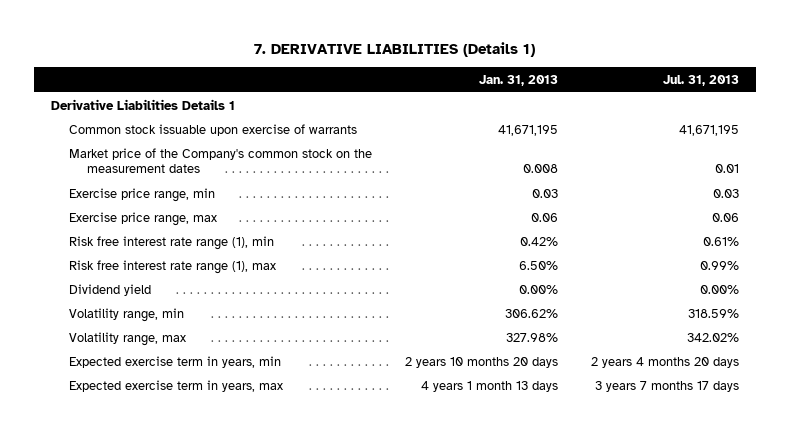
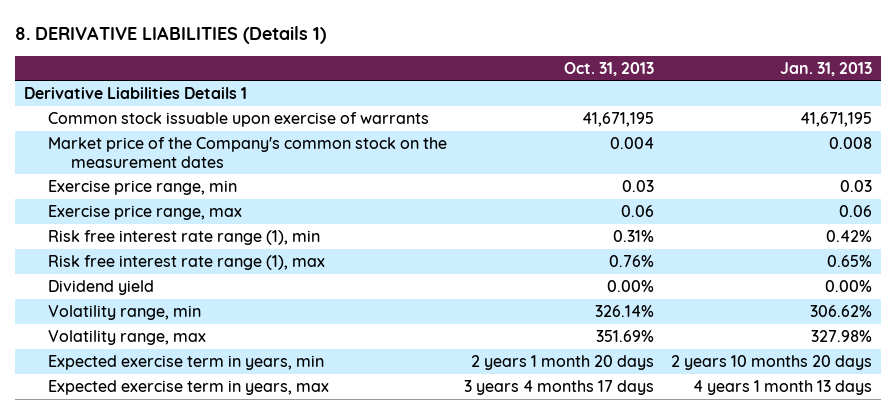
[254,42,536,58] 7. DERIVATIVE LIABILITIES (Details 1) -> [15,25,327,44] 8. DERIVATIVE LIABILITIES (Details 1)
[663,74,740,86] Jul. 31, 2013 -> none
none -> [563,61,654,76] Oct. 31, 2013
[519,260,559,270] 6.50% -> [827,254,873,267] 0.65%

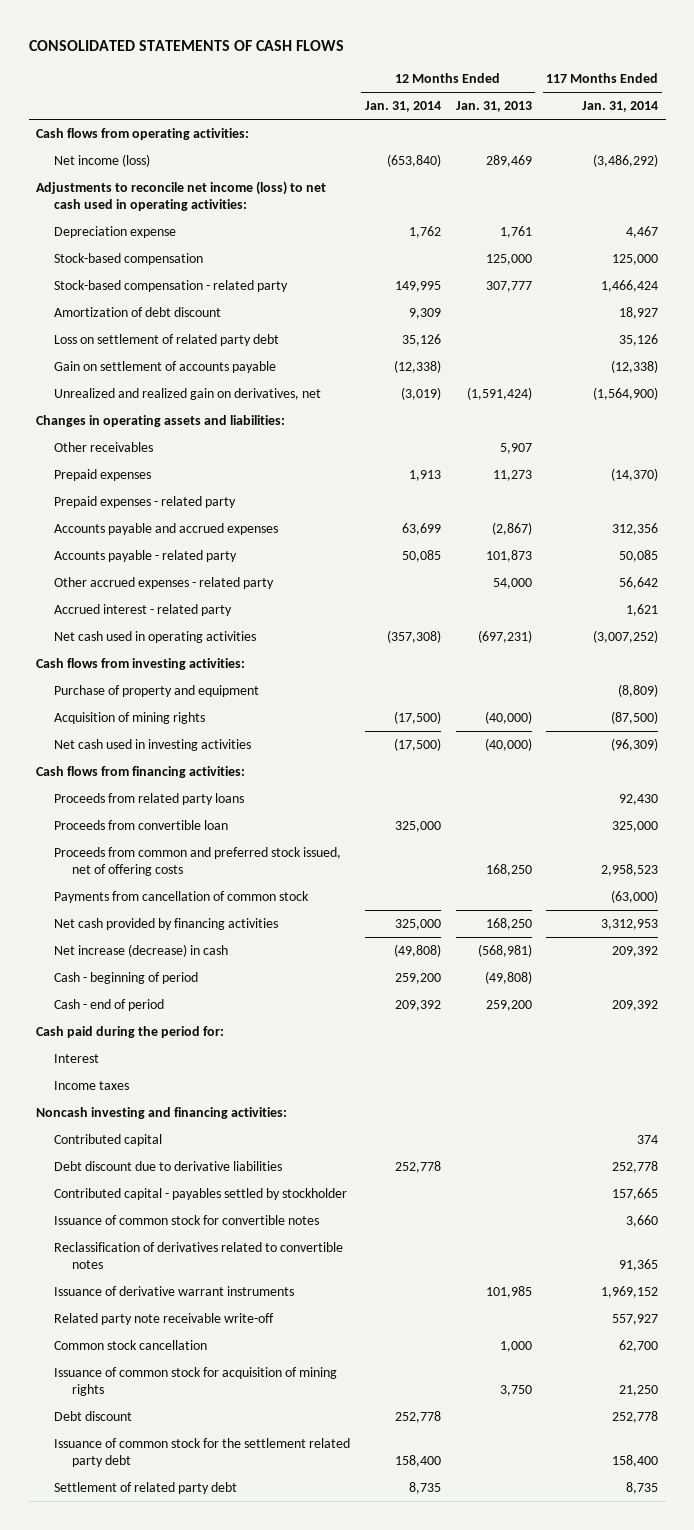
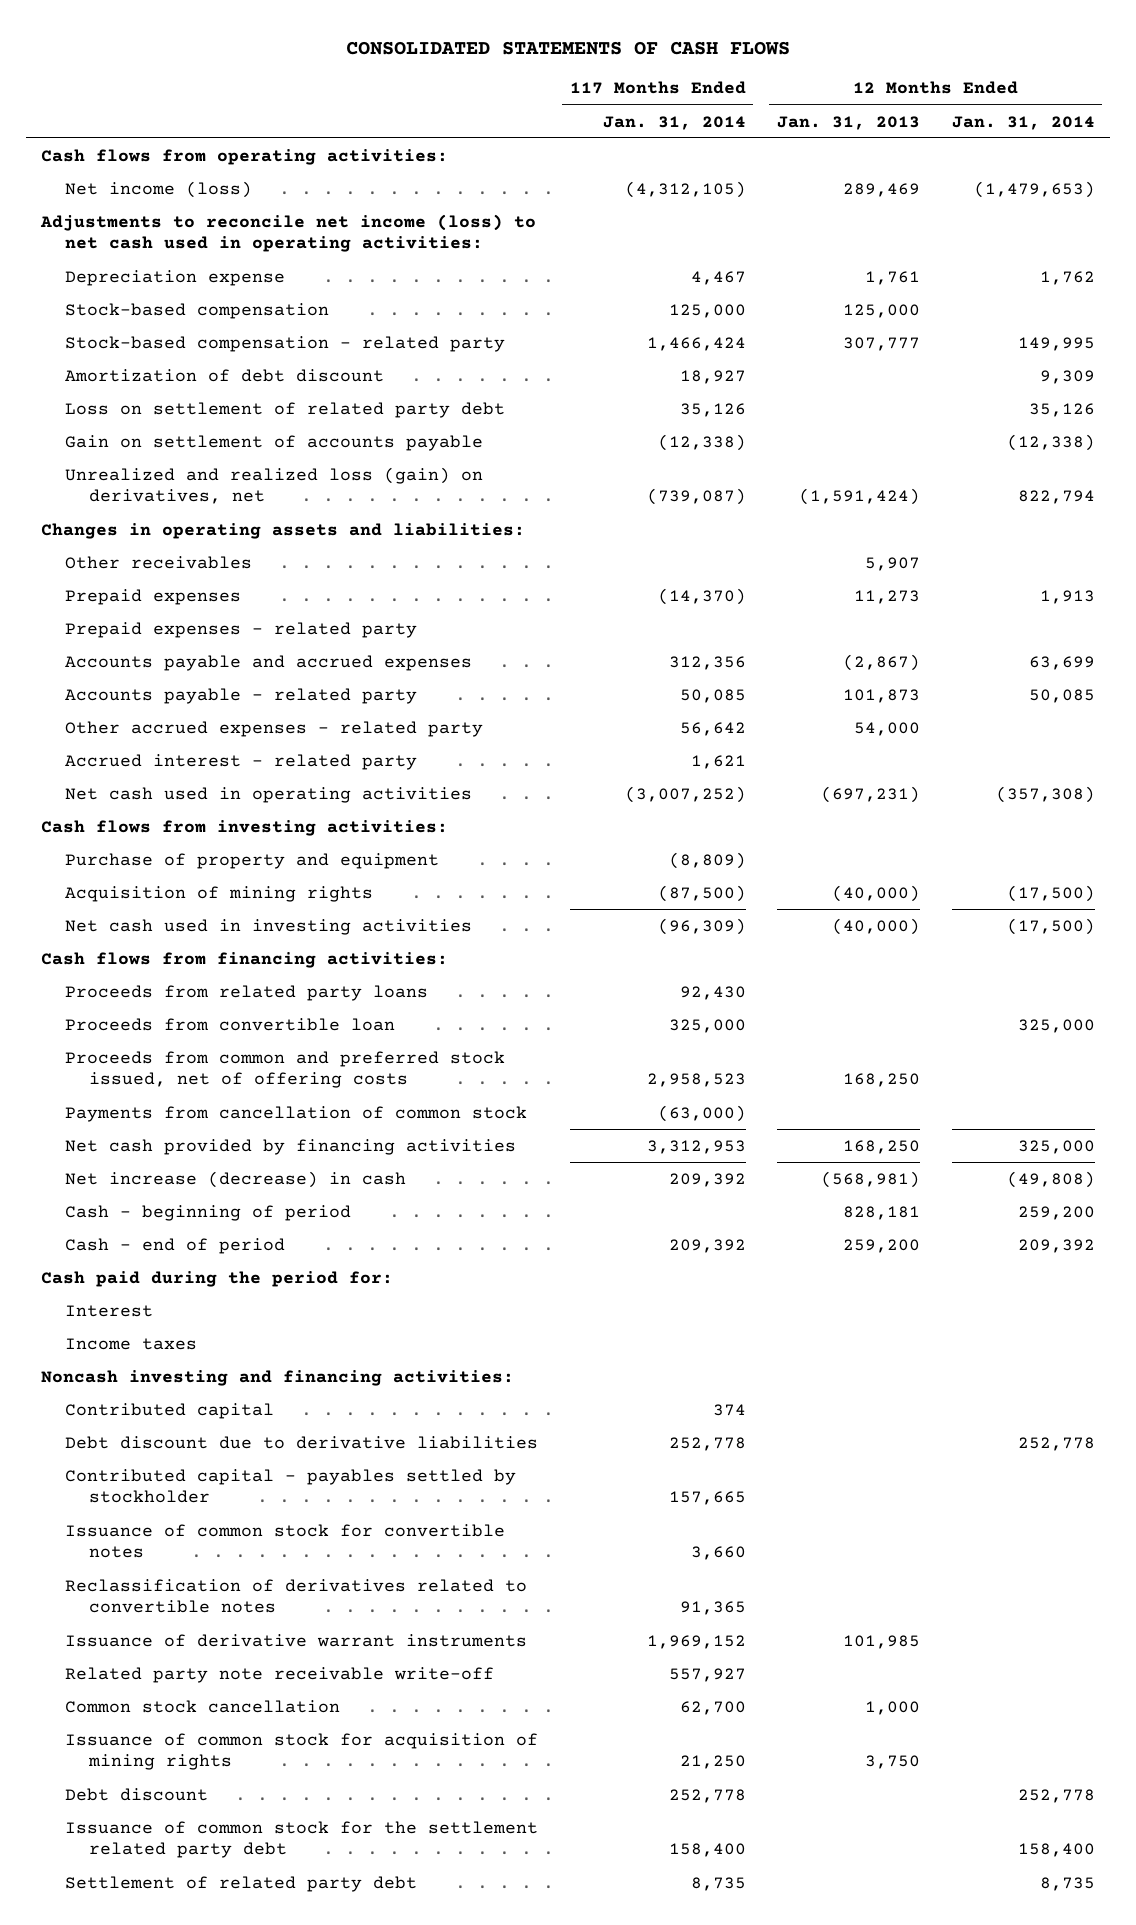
[386,154,441,168] (653,840) -> [973,180,1095,198] (1,479,653)
[593,154,659,168] (3,486,292) -> [624,180,746,198] (4,312,105)
[54,388,322,401] Unrealized and realized gain on derivatives, net -> [65,466,484,505] Unrealized and realized loss (gain) on derivatives, net
[400,387,441,401] (3,019) -> [1017,490,1095,505] 822,794
[593,387,659,401] (1,564,900) -> [646,488,746,506] (739,087)
[484,971,532,985] (49,808) -> [843,1205,921,1220] 828,181

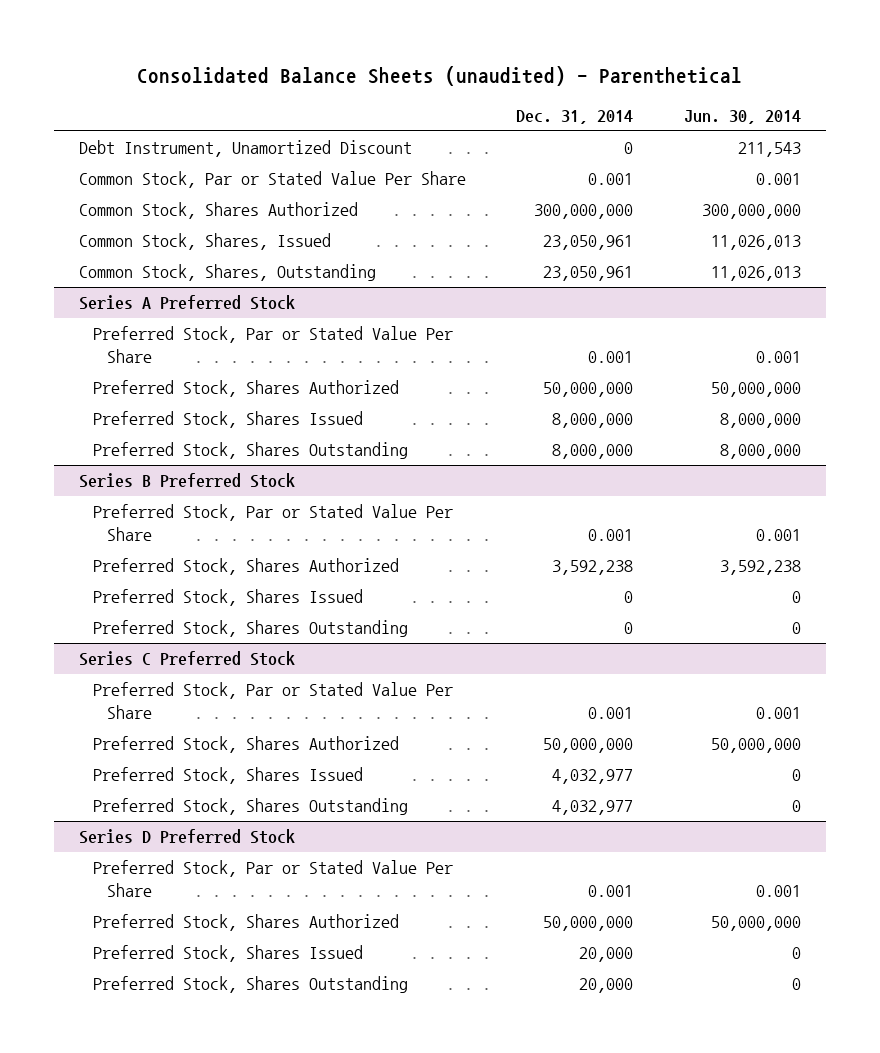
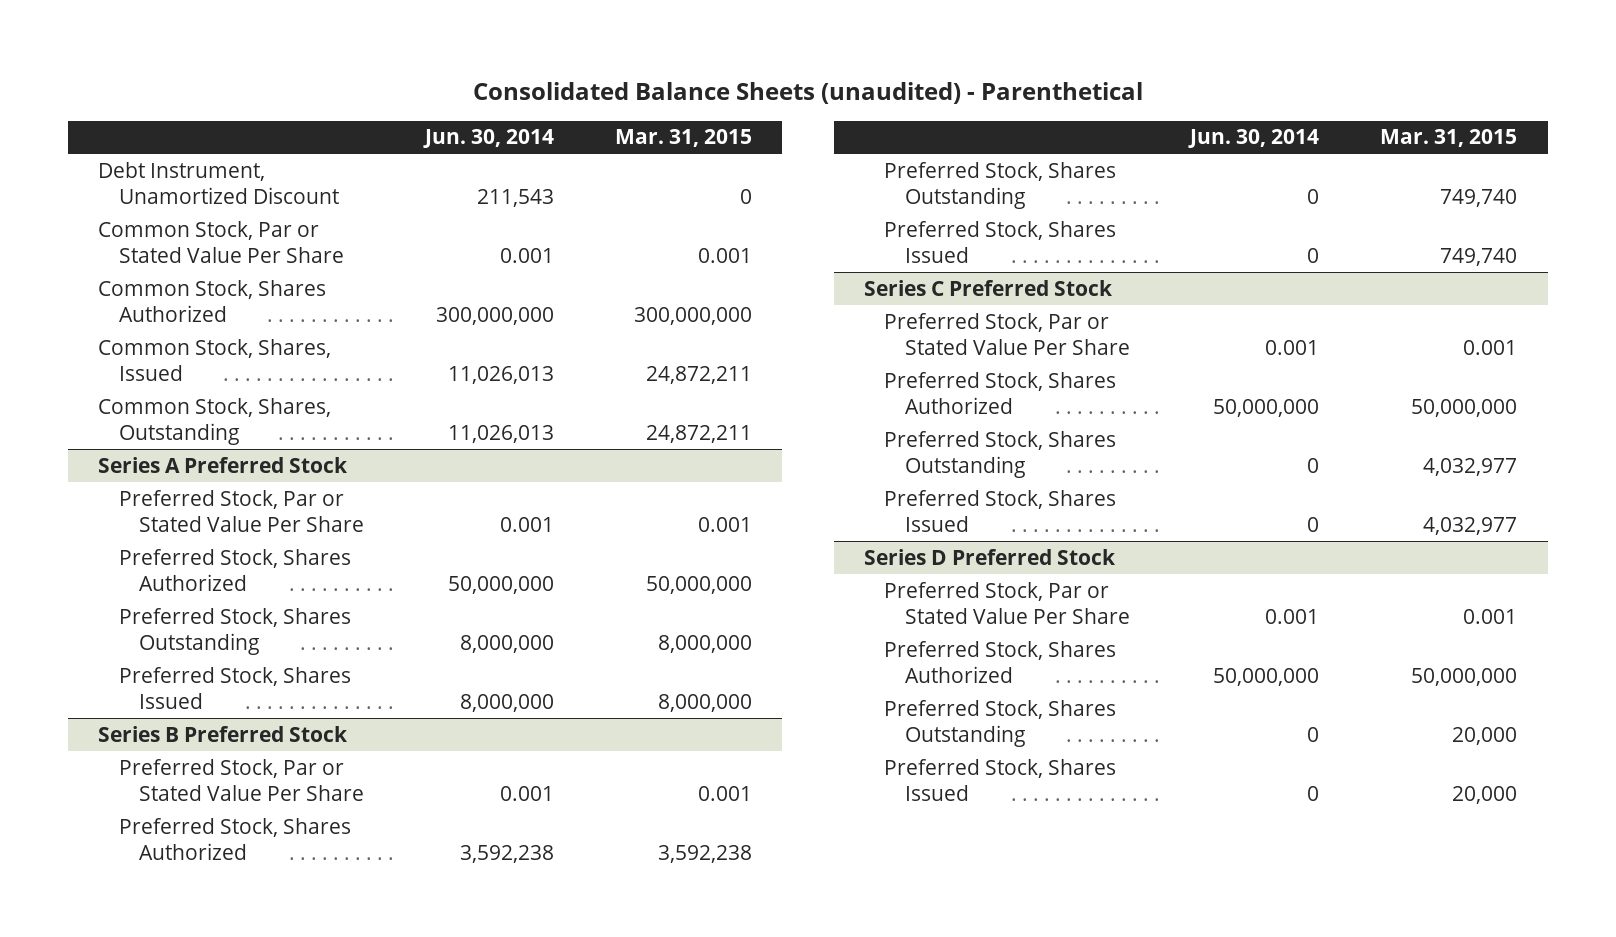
[516,110,634,125] Dec. 31, 2014 -> none
none -> [614,129,752,148] Mar. 31, 2015
[92,411,363,429] Preferred Stock, Shares Issued -> [118,666,351,709] Preferred Stock, Shares Issued
[92,589,363,607] Preferred Stock, Shares Issued -> [884,220,1117,263] Preferred Stock, Shares Issued
[92,767,363,785] Preferred Stock, Shares Issued -> [884,489,1117,532] Preferred Stock, Shares Issued
[92,945,363,963] Preferred Stock, Shares Issued -> [884,758,1117,801] Preferred Stock, Shares Issued

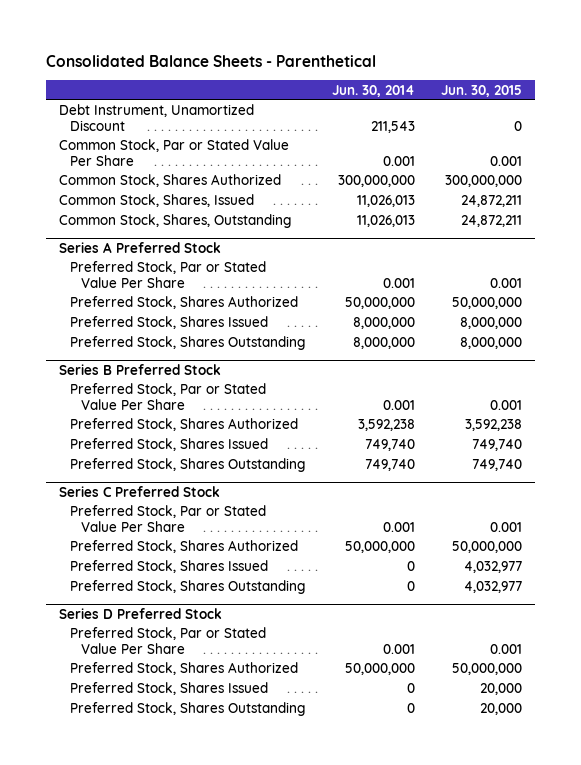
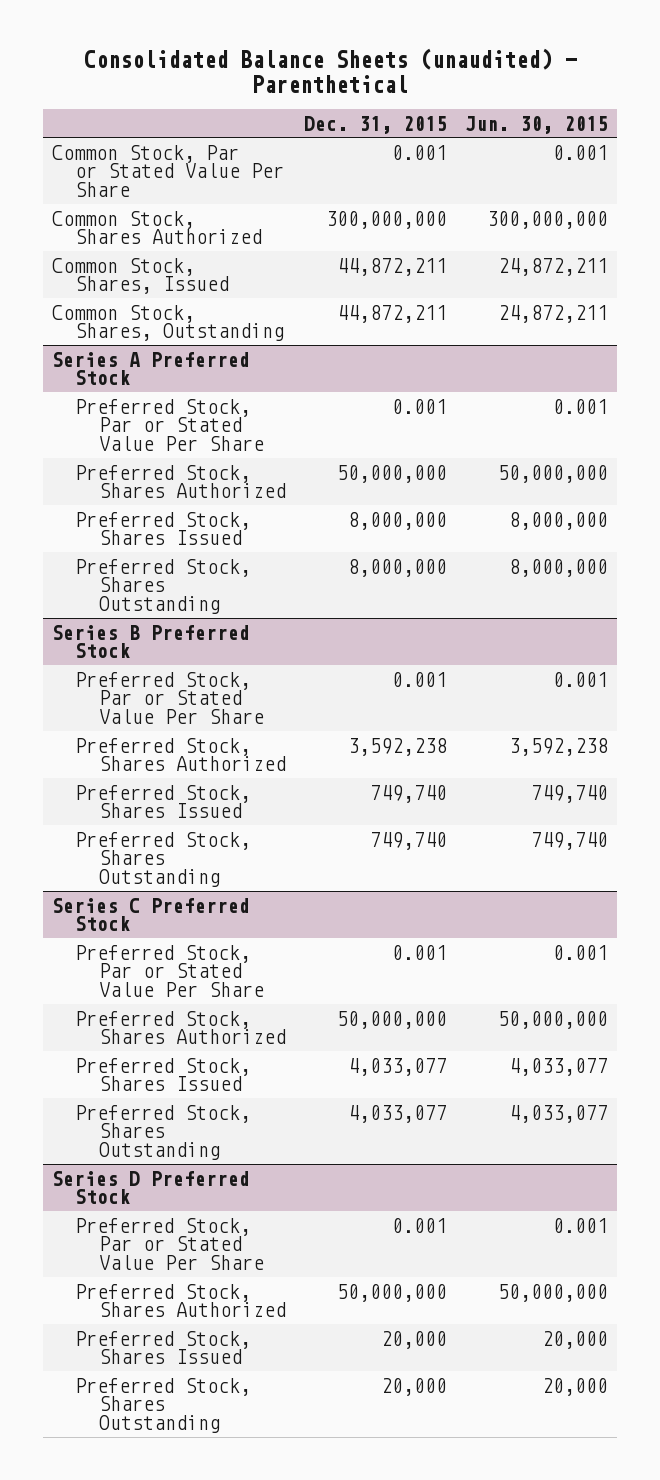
[46,54,377,67] Consolidated Balance Sheets - Parenthetical -> [83,47,577,93] Consolidated Balance Sheets (unaudited) - Parenthetical
[331,84,415,97] Jun. 30, 2014 -> none
none -> [303,115,447,134] Dec. 31, 2015
[59,104,255,132] Debt Instrument, Unamortized Discount -> none
[464,561,523,574] 4,032,977 -> [508,1057,608,1076] 4,033,077
[464,581,523,594] 4,032,977 -> [508,1104,608,1123] 4,033,077

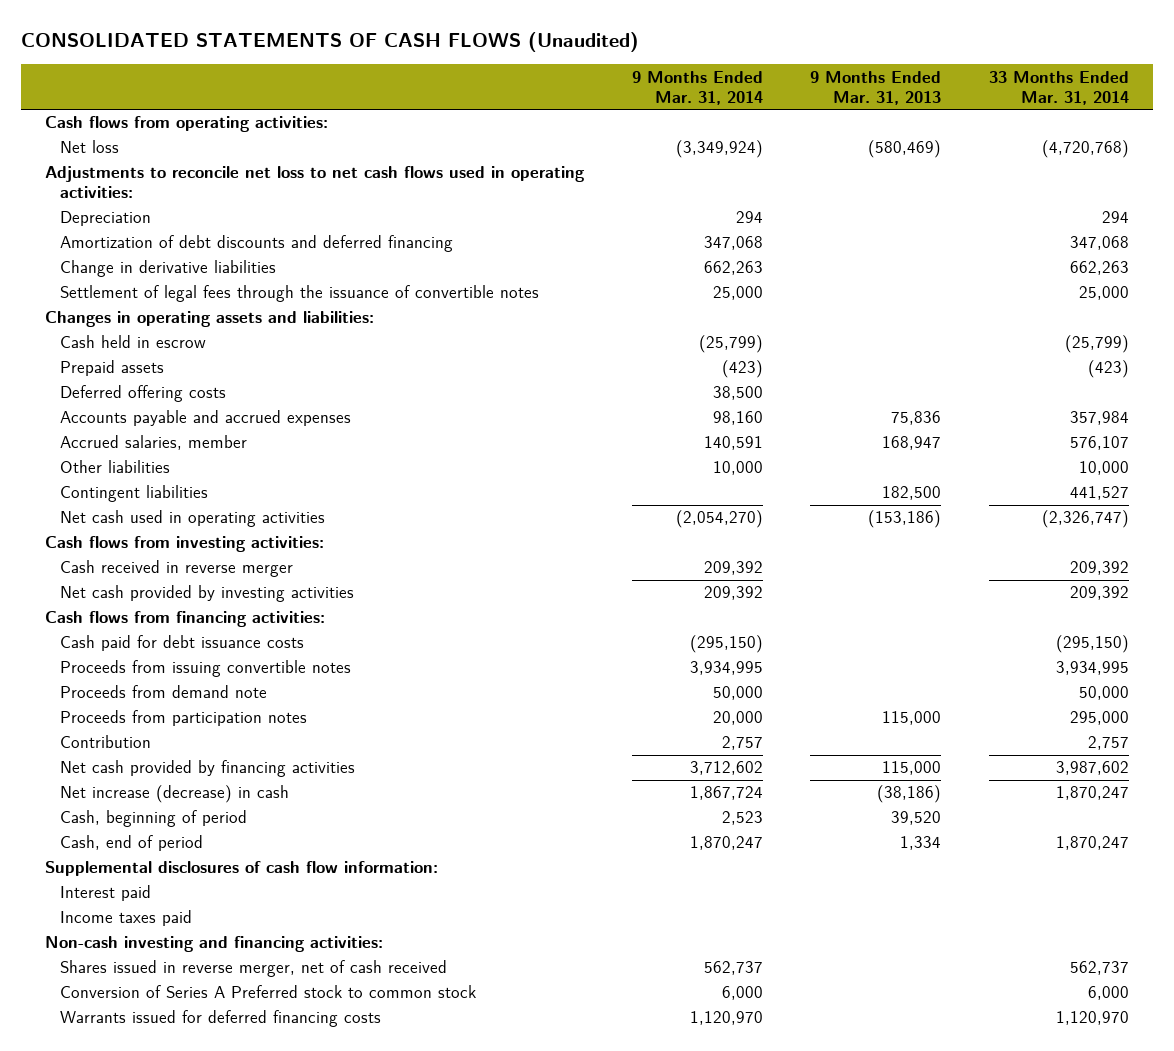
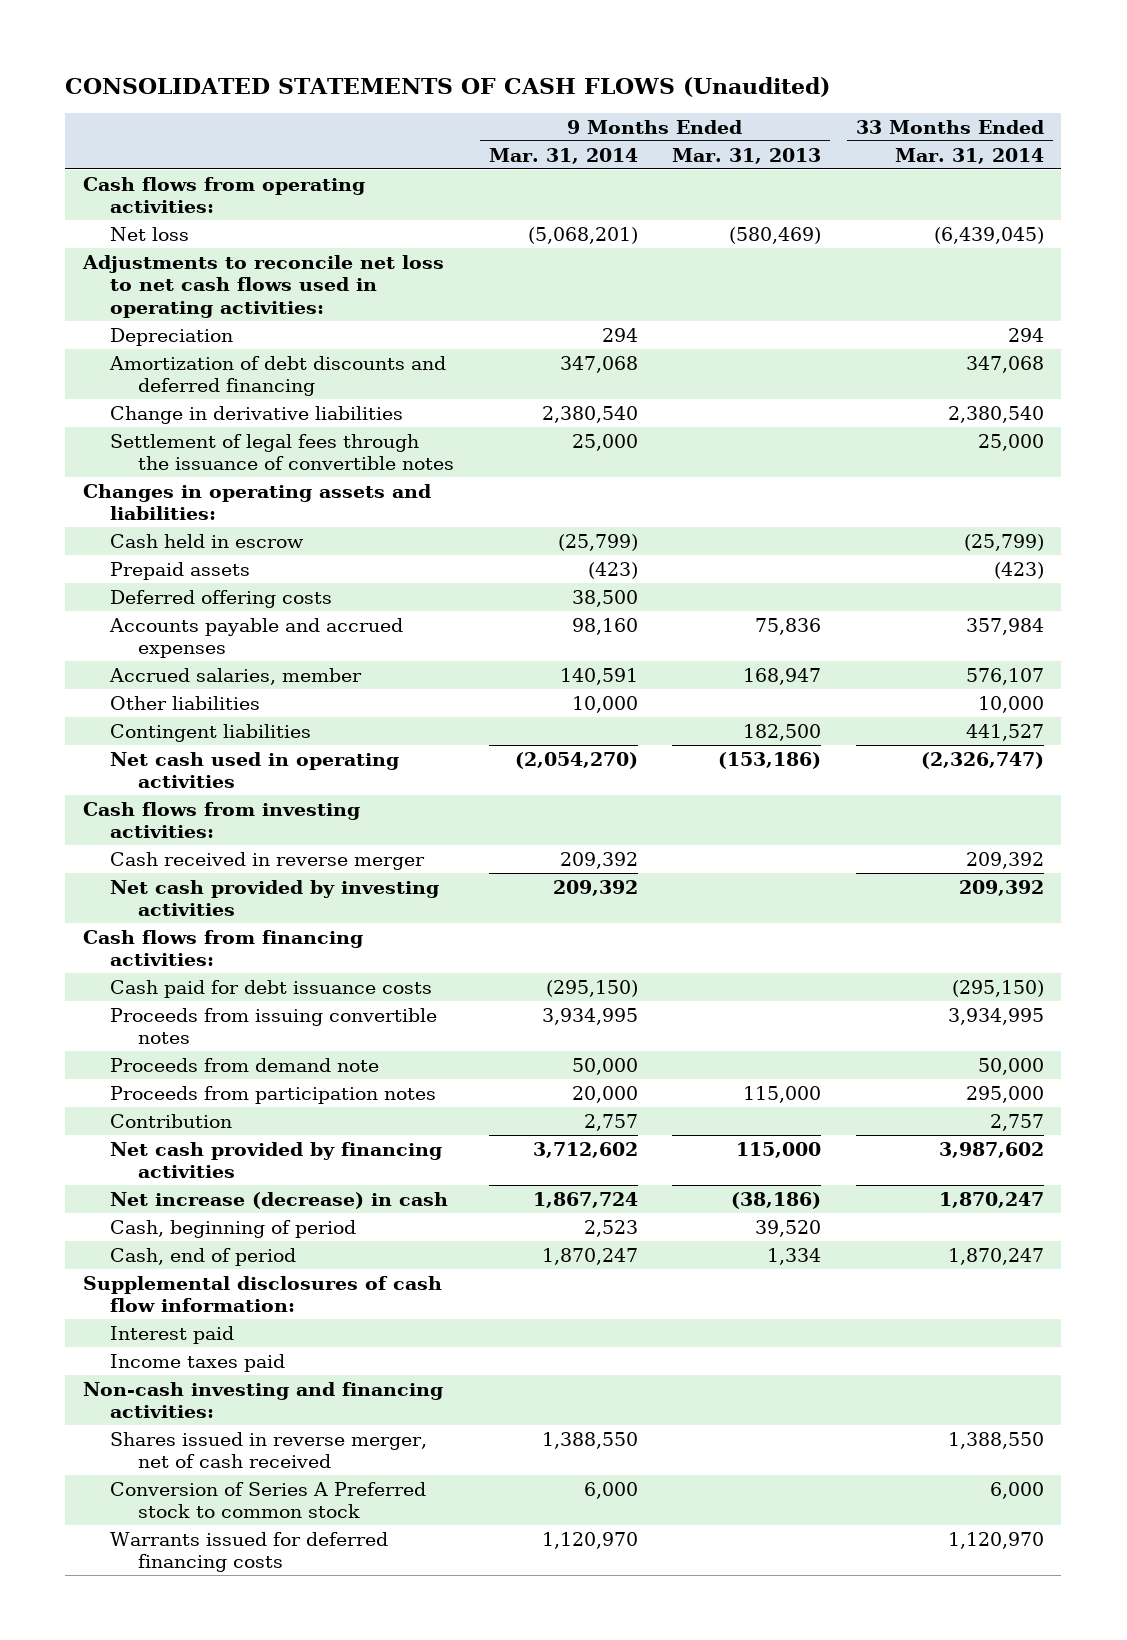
[675,140,763,159] (3,349,924) -> [527,226,638,244] (5,068,201)
[1042,140,1130,159] (4,720,768) -> [934,226,1045,244] (6,439,045)
[703,261,763,276] 662,263 -> [541,405,638,423] 2,380,540
[1070,261,1130,276] 662,263 -> [948,405,1045,423] 2,380,540
[703,961,763,976] 562,737 -> [541,1431,638,1449] 1,388,550
[1070,961,1130,976] 562,737 -> [948,1431,1045,1449] 1,388,550

